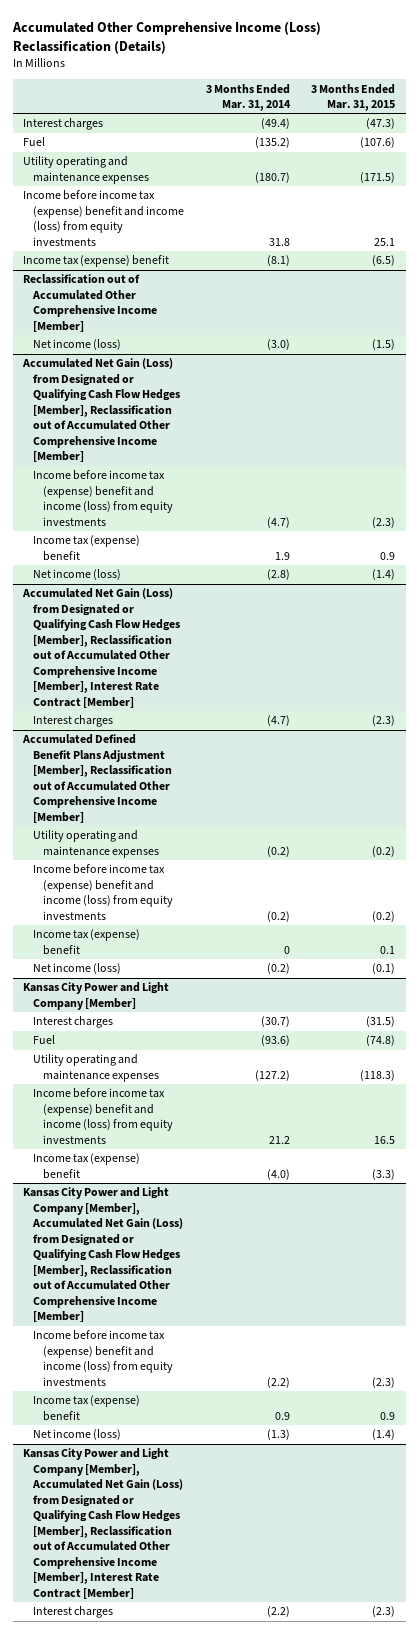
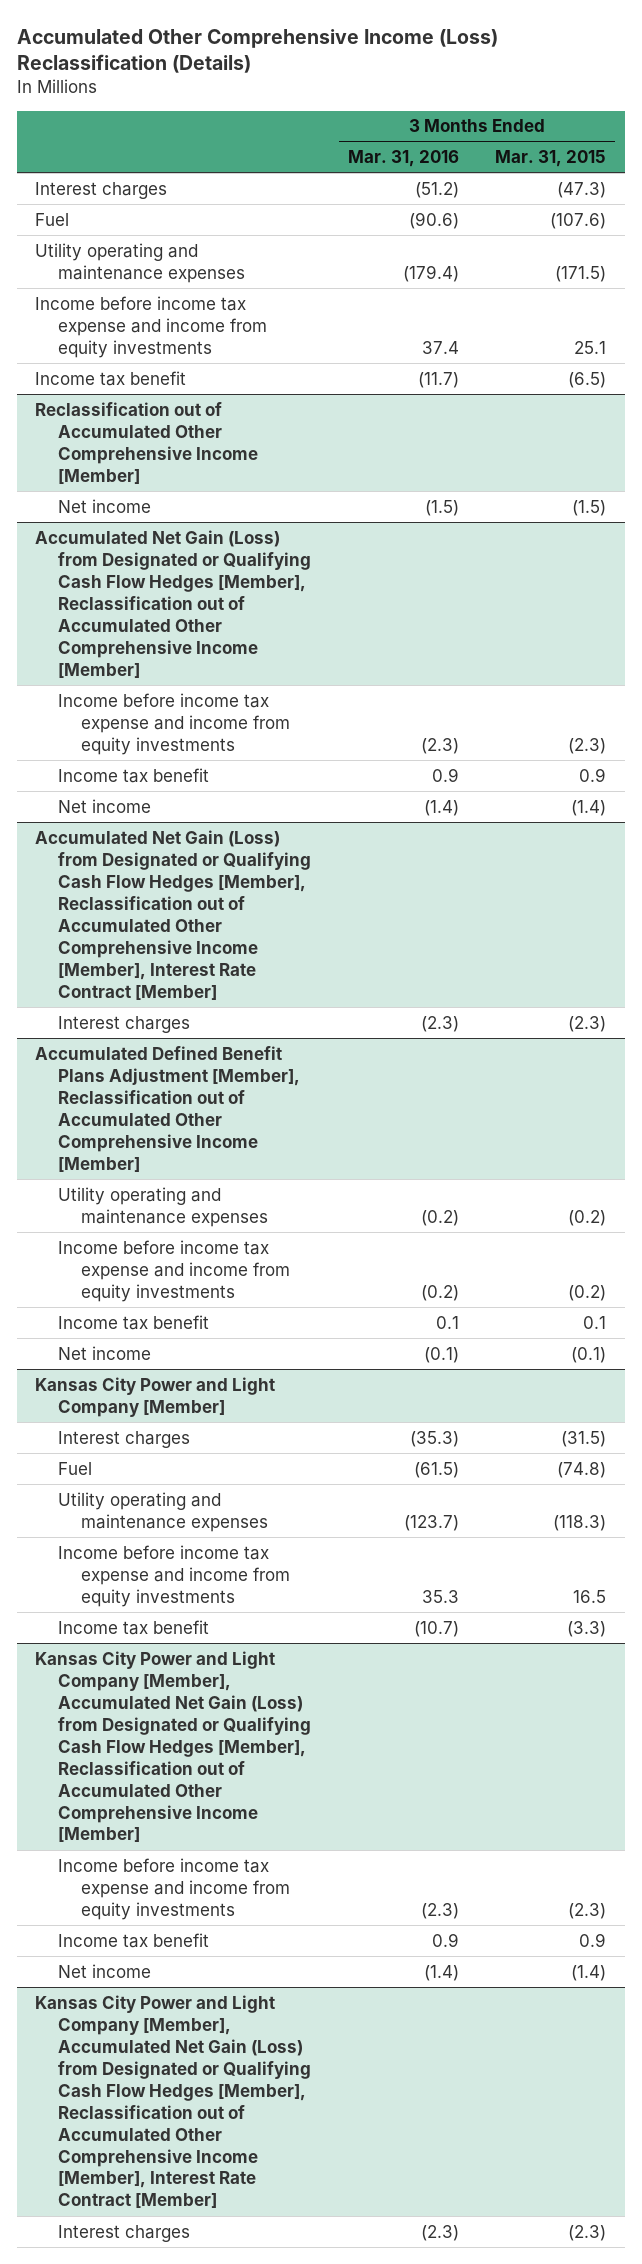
[205,83,291,112] 3 Months Ended Mar. 31, 2014 -> none
none -> [347,149,459,167] Mar. 31, 2016
[23,190,185,246] Income before income tax (expense) benefit and income (loss) from equity investments -> [35,295,268,358] Income before income tax expense and income from equity investments
[23,255,170,268] Income tax (expense) benefit -> [35,370,187,386] Income tax benefit
[33,339,122,351] Net income (loss) -> [58,498,152,513] Net income
[33,470,174,526] Income before income tax (expense) benefit and income (loss) from equity investments -> [58,692,290,755] Income before income tax expense and income from equity investments
[33,535,141,561] Income tax (expense) benefit -> [58,767,210,783] Income tax benefit
[33,569,122,581] Net income (loss) -> [58,798,152,813] Net income
[33,864,174,920] Income before income tax (expense) benefit and income (loss) from equity investments -> [58,1239,290,1302] Income before income tax expense and income from equity investments
[33,929,141,955] Income tax (expense) benefit -> [58,1314,210,1330] Income tax benefit
[33,963,122,975] Net income (loss) -> [58,1345,152,1360] Net income
[33,1088,174,1144] Income before income tax (expense) benefit and income (loss) from equity investments -> [58,1544,290,1607] Income before income tax expense and income from equity investments
[33,1153,141,1179] Income tax (expense) benefit -> [58,1619,210,1635] Income tax benefit
[33,1330,174,1386] Income before income tax (expense) benefit and income (loss) from equity investments -> [58,1857,290,1920] Income before income tax expense and income from equity investments
[33,1395,141,1421] Income tax (expense) benefit -> [58,1932,210,1948] Income tax benefit
[33,1429,122,1441] Net income (loss) -> [58,1963,152,1978] Net income

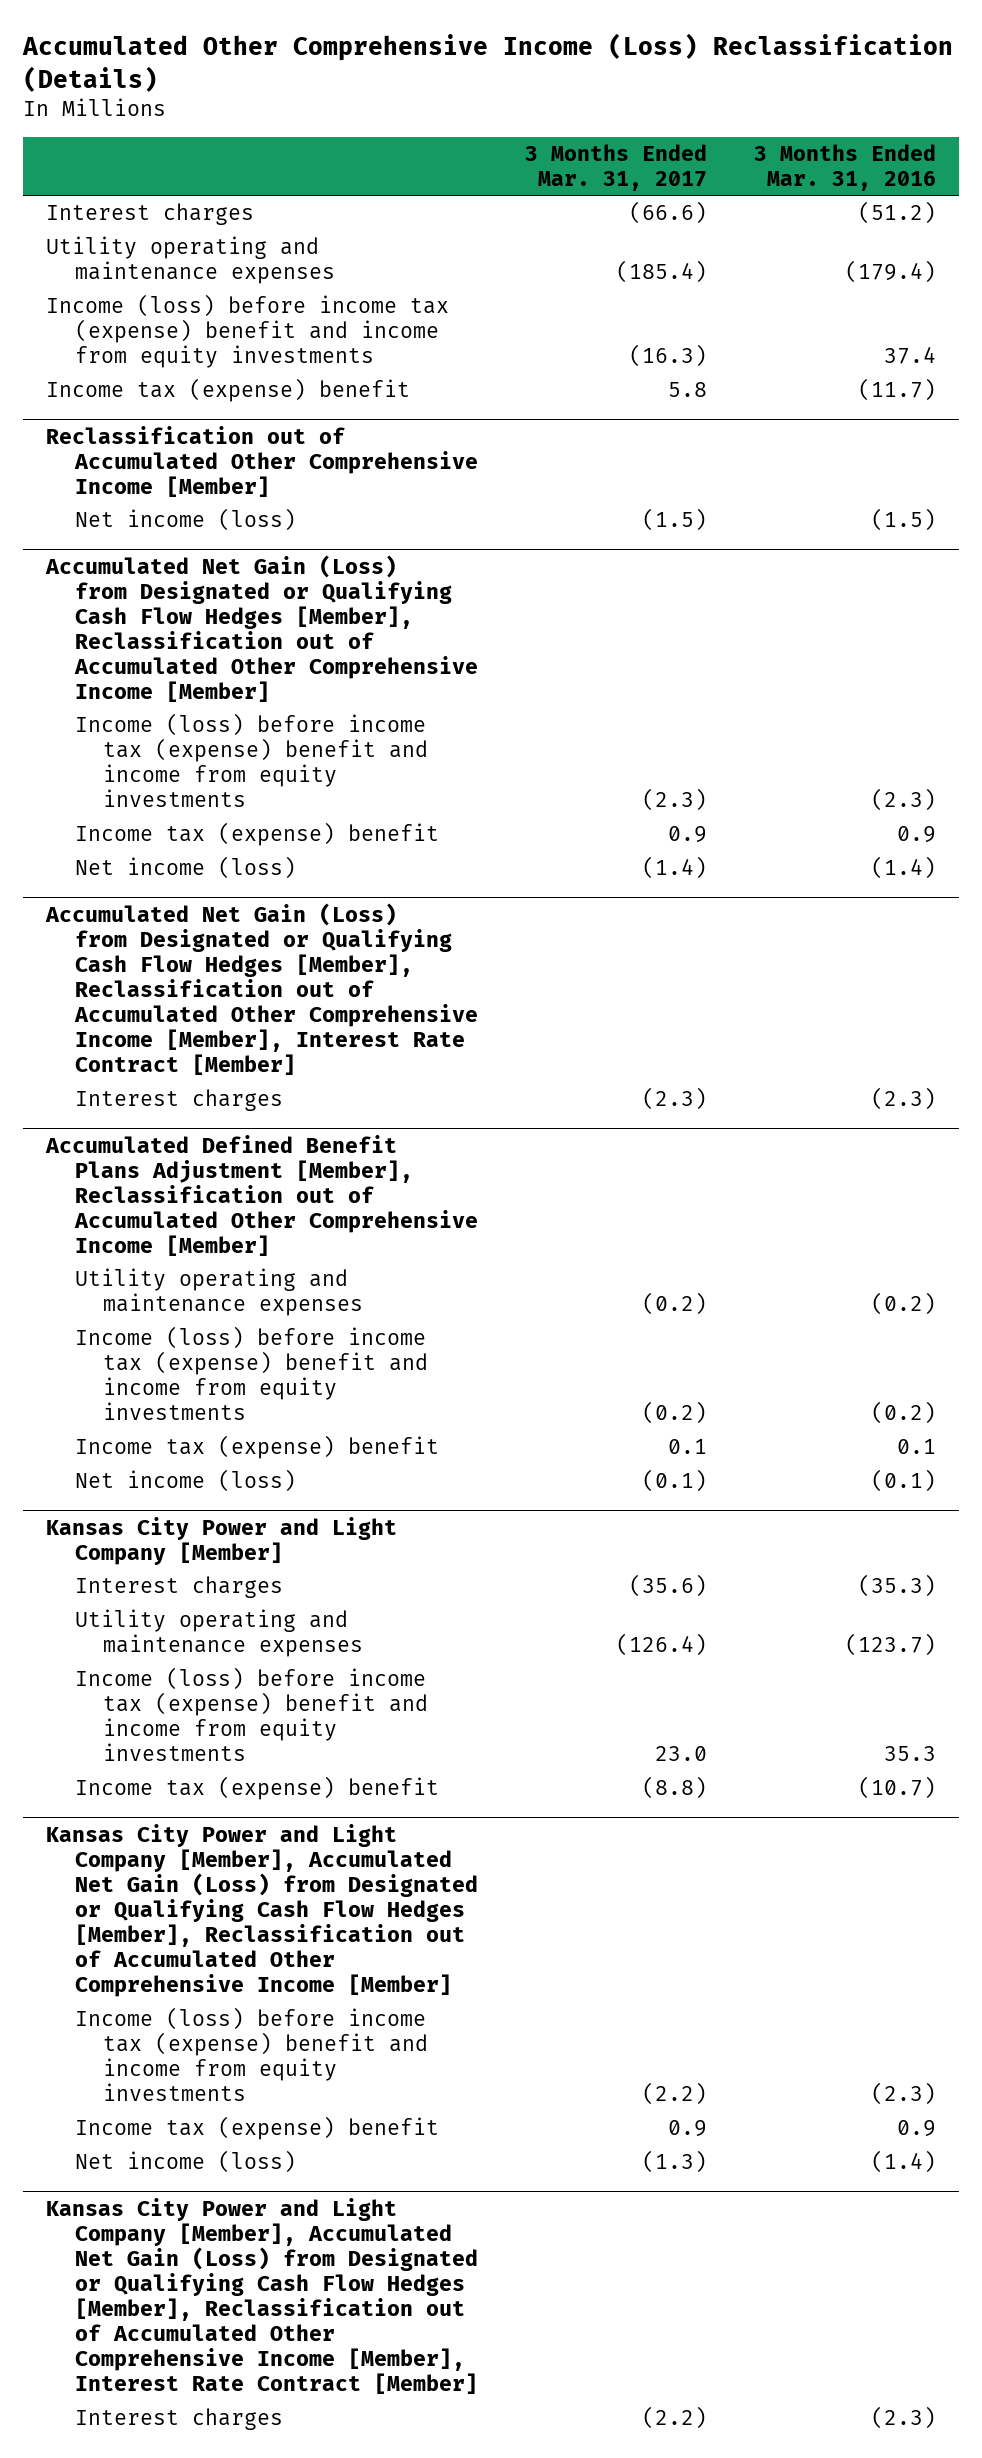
[495,149,607,167] Mar. 31, 2015 -> none
none -> [524,143,707,191] 3 Months Ended Mar. 31, 2017
[35,212,70,226] Fuel -> none
[35,295,268,358] Income before income tax expense and income from equity investments -> [46,294,450,369] Income (loss) before income tax (expense) benefit and income from equity investments
[35,370,187,386] Income tax benefit -> [46,378,411,403] Income tax (expense) benefit
[58,498,152,513] Net income -> [74,508,296,532] Net income (loss)
[58,692,290,755] Income before income tax expense and income from equity investments -> [74,713,429,808] Income (loss) before income tax (expense) benefit and income from equity investments
[58,767,210,783] Income tax benefit -> [74,822,439,847] Income tax (expense) benefit
[58,798,152,813] Net income -> [74,856,296,880] Net income (loss)
[58,1239,290,1302] Income before income tax expense and income from equity investments -> [74,1326,429,1421] Income (loss) before income tax (expense) benefit and income from equity investments
[58,1314,210,1330] Income tax benefit -> [74,1435,439,1460] Income tax (expense) benefit
[58,1345,152,1360] Net income -> [74,1469,296,1493] Net income (loss)
[58,1461,93,1475] Fuel -> none
[58,1544,290,1607] Income before income tax expense and income from equity investments -> [74,1667,429,1762] Income (loss) before income tax (expense) benefit and income from equity investments
[58,1619,210,1635] Income tax benefit -> [74,1776,439,1801] Income tax (expense) benefit
[58,1857,290,1920] Income before income tax expense and income from equity investments -> [74,2007,429,2102] Income (loss) before income tax (expense) benefit and income from equity investments
[58,1932,210,1948] Income tax benefit -> [74,2116,439,2141] Income tax (expense) benefit
[58,1963,152,1978] Net income -> [74,2150,296,2174] Net income (loss)

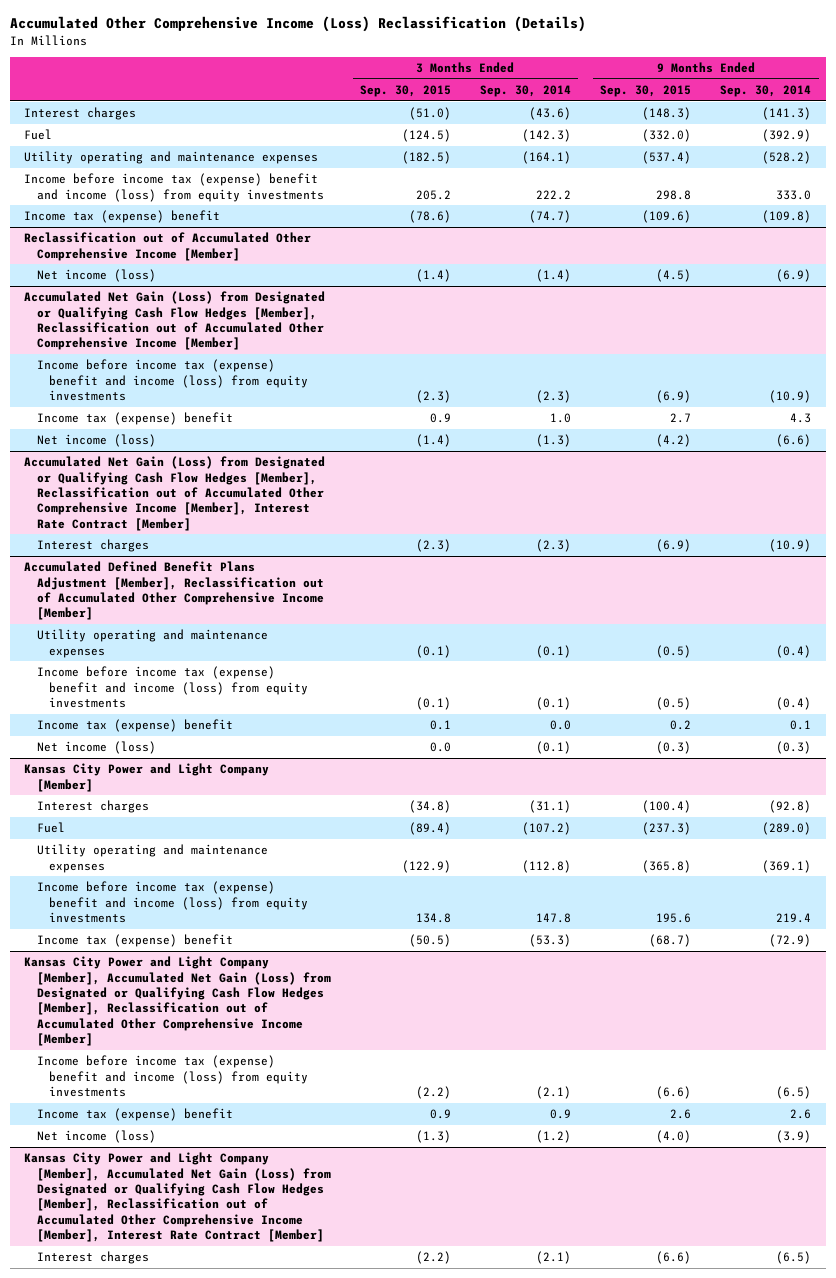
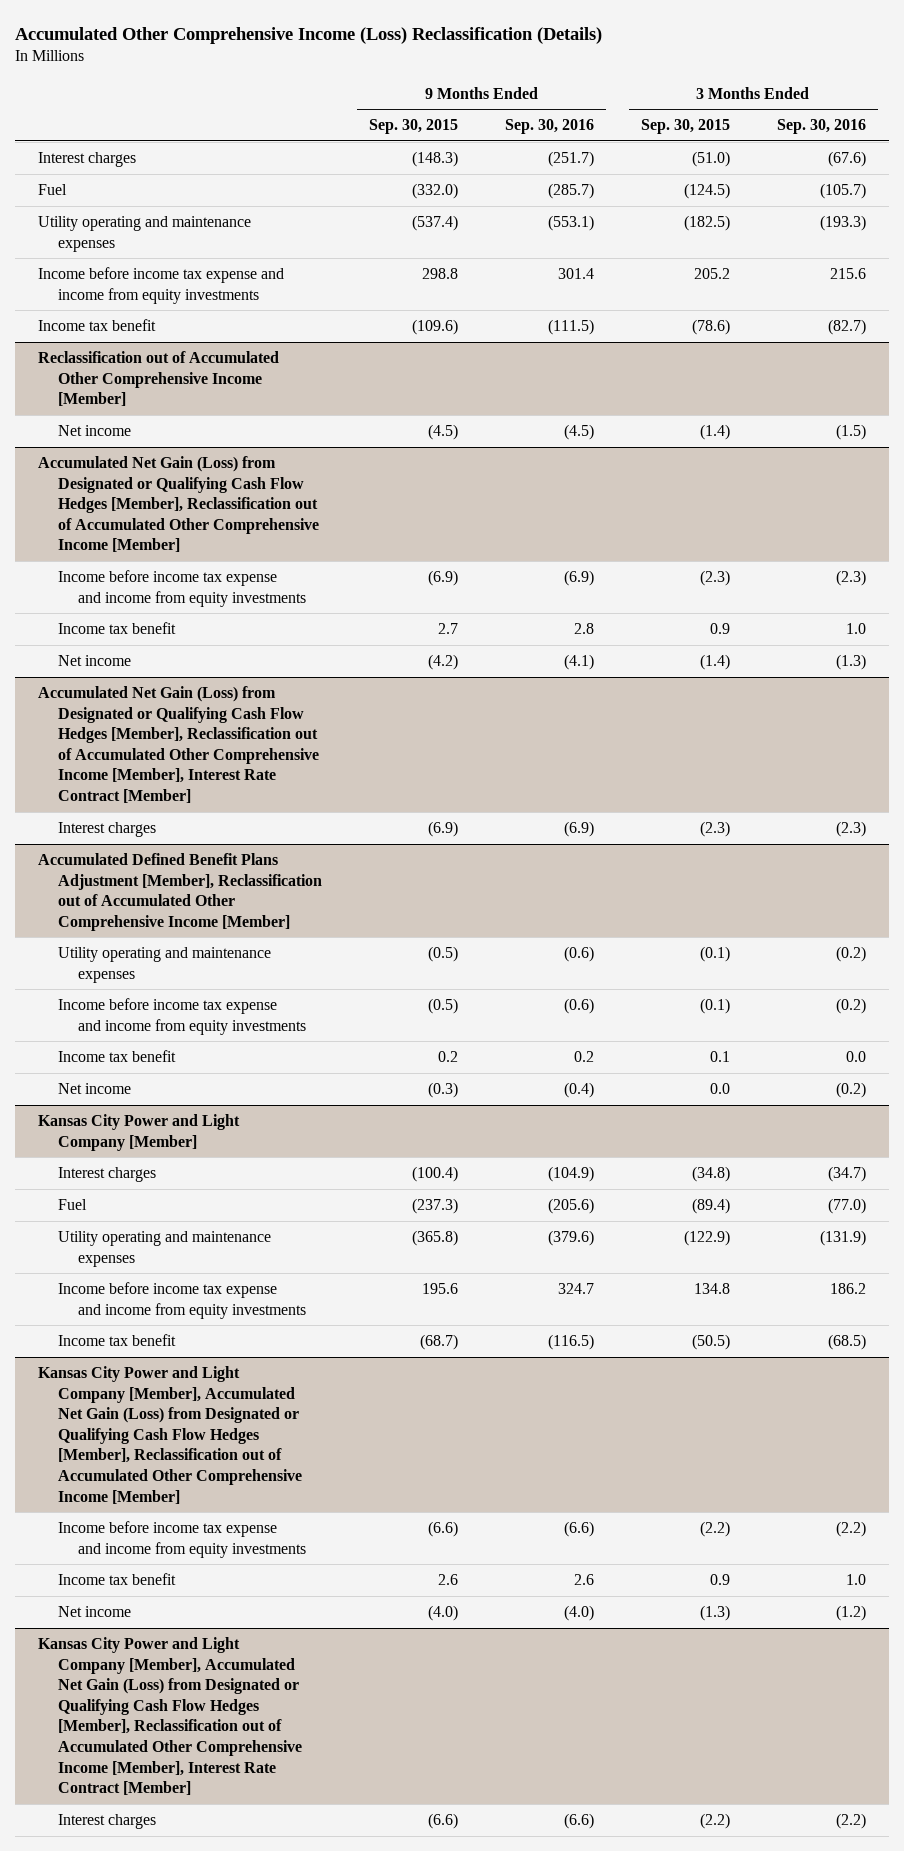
[480,84,572,97] Sep. 30, 2014 -> none
[720,84,812,97] Sep. 30, 2014 -> none
none -> [505,119,595,135] Sep. 30, 2016
none -> [776,119,866,135] Sep. 30, 2016
[24,173,324,202] Income before income tax (expense) benefit and income (loss) from equity investments -> [38,267,285,304] Income before income tax expense and income from equity investments
[24,210,221,224] Income tax (expense) benefit -> [38,319,157,332] Income tax benefit
[36,269,156,283] Net income (loss) -> [58,425,132,437] Net income
[36,359,309,401] Income before income tax (expense) benefit and income (loss) from equity investments -> [58,570,307,607] Income before income tax expense and income from equity investments
[36,412,233,426] Income tax (expense) benefit -> [58,622,177,635] Income tax benefit
[36,434,156,448] Net income (loss) -> [58,655,132,667] Net income
[36,666,309,708] Income before income tax (expense) benefit and income (loss) from equity investments -> [58,998,307,1035] Income before income tax expense and income from equity investments
[36,719,233,733] Income tax (expense) benefit -> [58,1050,177,1063] Income tax benefit
[36,741,156,755] Net income (loss) -> [58,1083,132,1095] Net income
[36,881,309,923] Income before income tax (expense) benefit and income (loss) from equity investments -> [58,1282,307,1319] Income before income tax expense and income from equity investments
[36,934,233,948] Income tax (expense) benefit -> [58,1334,177,1347] Income tax benefit
[36,1055,309,1097] Income before income tax (expense) benefit and income (loss) from equity investments -> [58,1521,307,1558] Income before income tax expense and income from equity investments
[36,1108,233,1122] Income tax (expense) benefit -> [58,1573,177,1586] Income tax benefit
[36,1130,156,1144] Net income (loss) -> [58,1606,132,1618] Net income

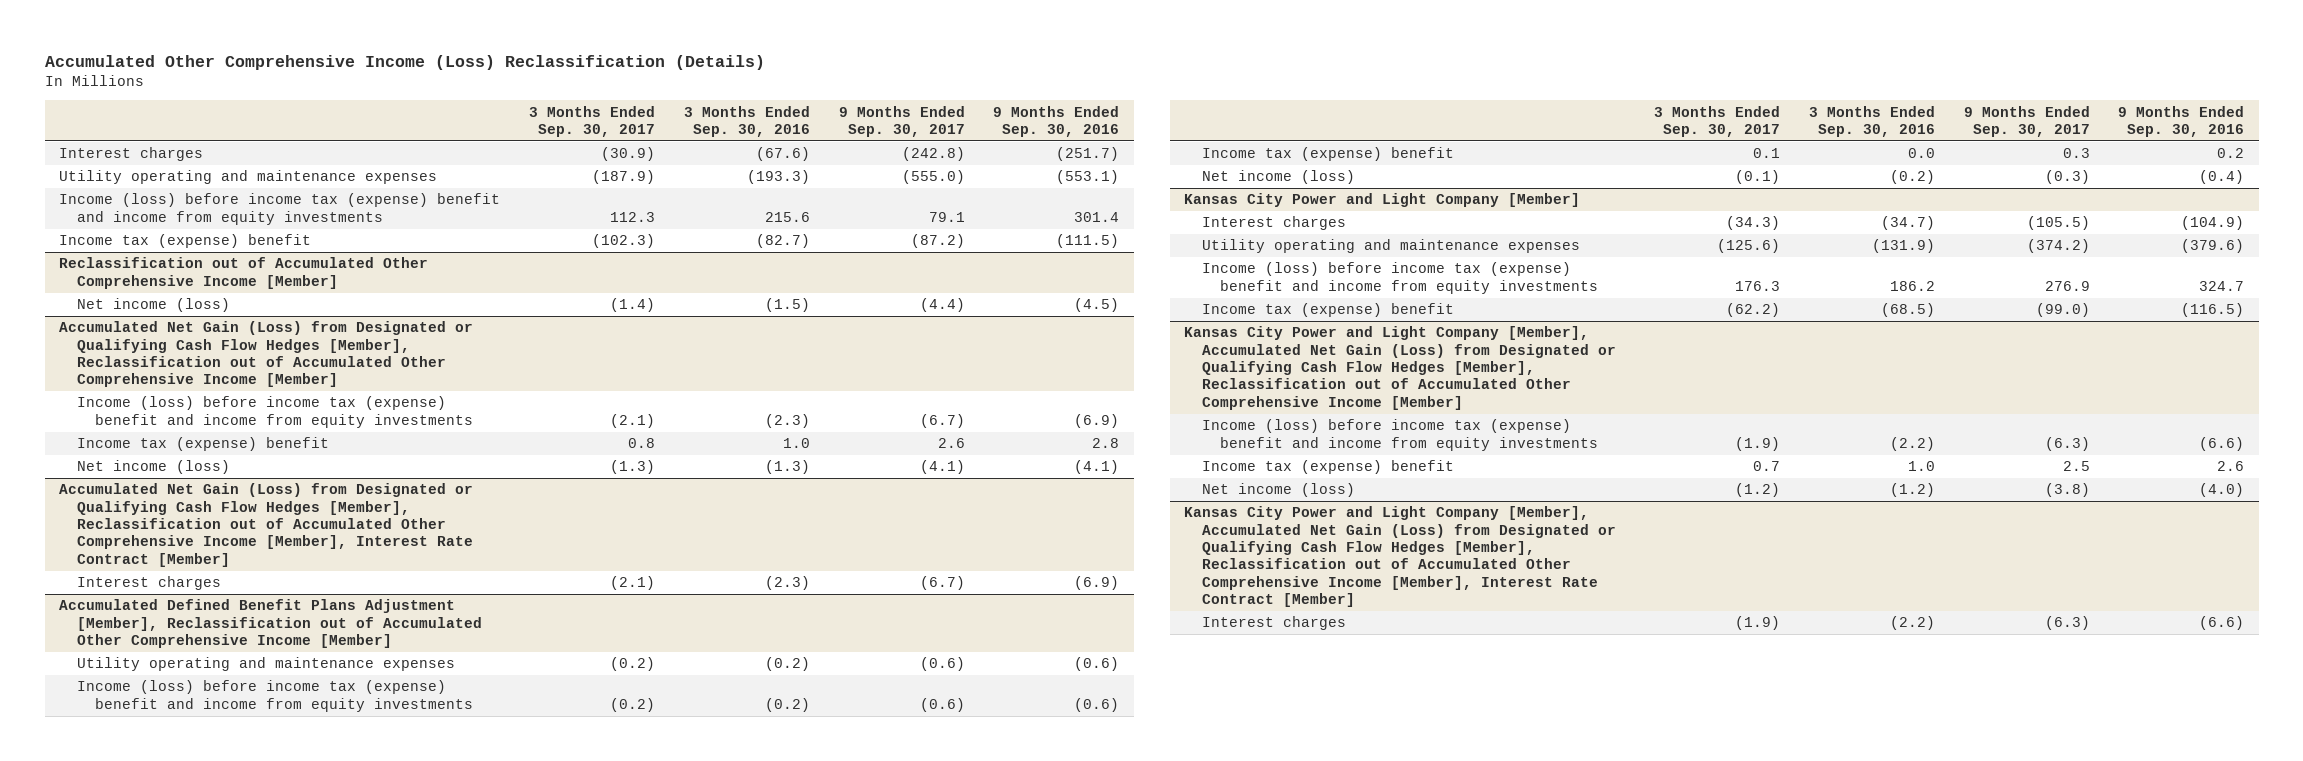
[369,119,459,135] Sep. 30, 2015 -> none
[641,119,731,135] Sep. 30, 2015 -> none
none -> [528,105,655,138] 3 Months Ended Sep. 30, 2017
none -> [838,105,965,138] 9 Months Ended Sep. 30, 2017
[38,184,68,196] Fuel -> none
[38,267,285,304] Income before income tax expense and income from equity investments -> [58,193,500,225] Income (loss) before income tax (expense) benefit and income from equity investments
[38,319,157,332] Income tax benefit -> [58,234,311,249] Income tax (expense) benefit
[58,425,132,437] Net income -> [76,298,230,313] Net income (loss)
[58,570,307,607] Income before income tax expense and income from equity investments -> [76,396,473,428] Income (loss) before income tax (expense) benefit and income from equity investments
[58,622,177,635] Income tax benefit -> [76,437,329,452] Income tax (expense) benefit
[58,655,132,667] Net income -> [76,460,230,475] Net income (loss)
[58,998,307,1035] Income before income tax expense and income from equity investments -> [76,680,473,712] Income (loss) before income tax (expense) benefit and income from equity investments
[58,1050,177,1063] Income tax benefit -> [1201,147,1454,162] Income tax (expense) benefit
[58,1083,132,1095] Net income -> [1201,170,1355,185] Net income (loss)
[58,1199,88,1211] Fuel -> none
[58,1282,307,1319] Income before income tax expense and income from equity investments -> [1201,262,1598,294] Income (loss) before income tax (expense) benefit and income from equity investments
[58,1334,177,1347] Income tax benefit -> [1201,303,1454,318] Income tax (expense) benefit
[58,1521,307,1558] Income before income tax expense and income from equity investments -> [1201,419,1598,451] Income (loss) before income tax (expense) benefit and income from equity investments
[58,1573,177,1586] Income tax benefit -> [1201,460,1454,475] Income tax (expense) benefit
[58,1606,132,1618] Net income -> [1201,483,1355,498] Net income (loss)

